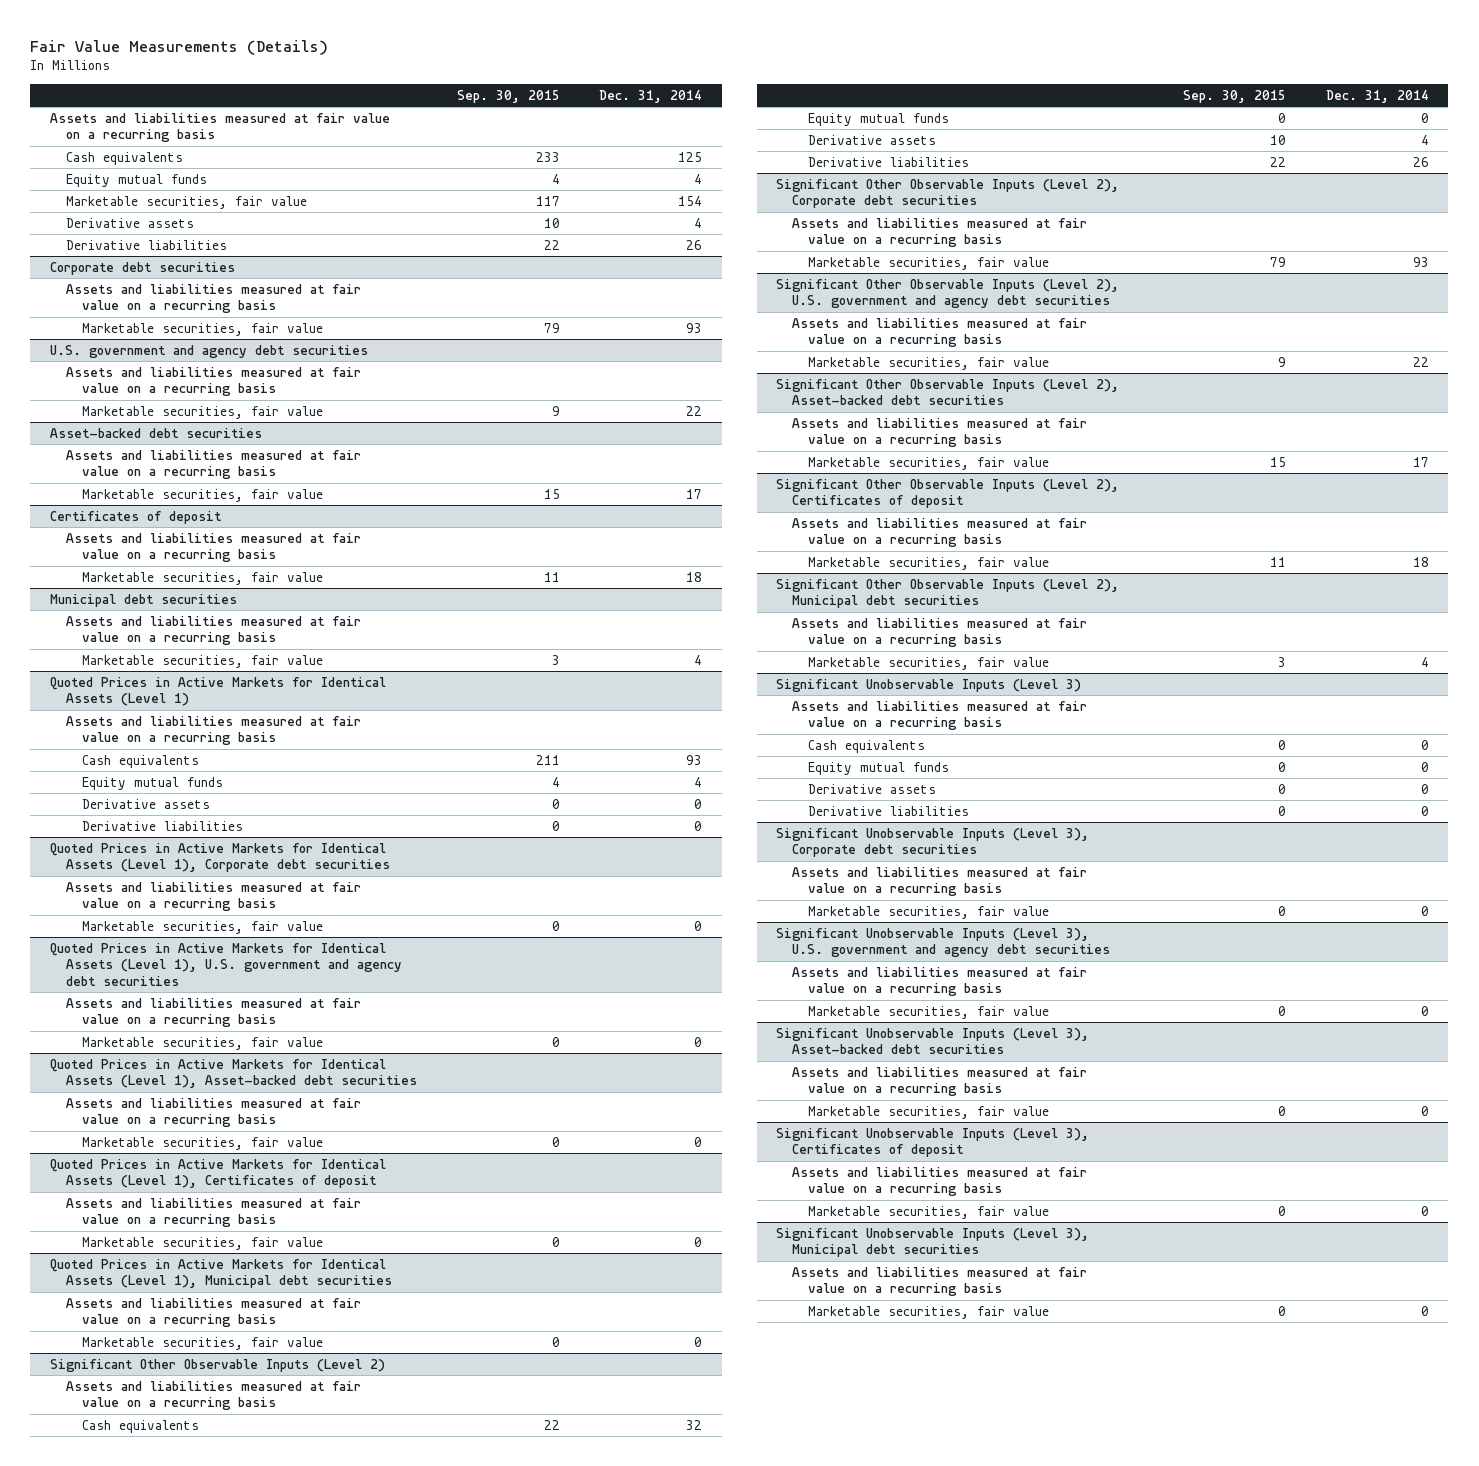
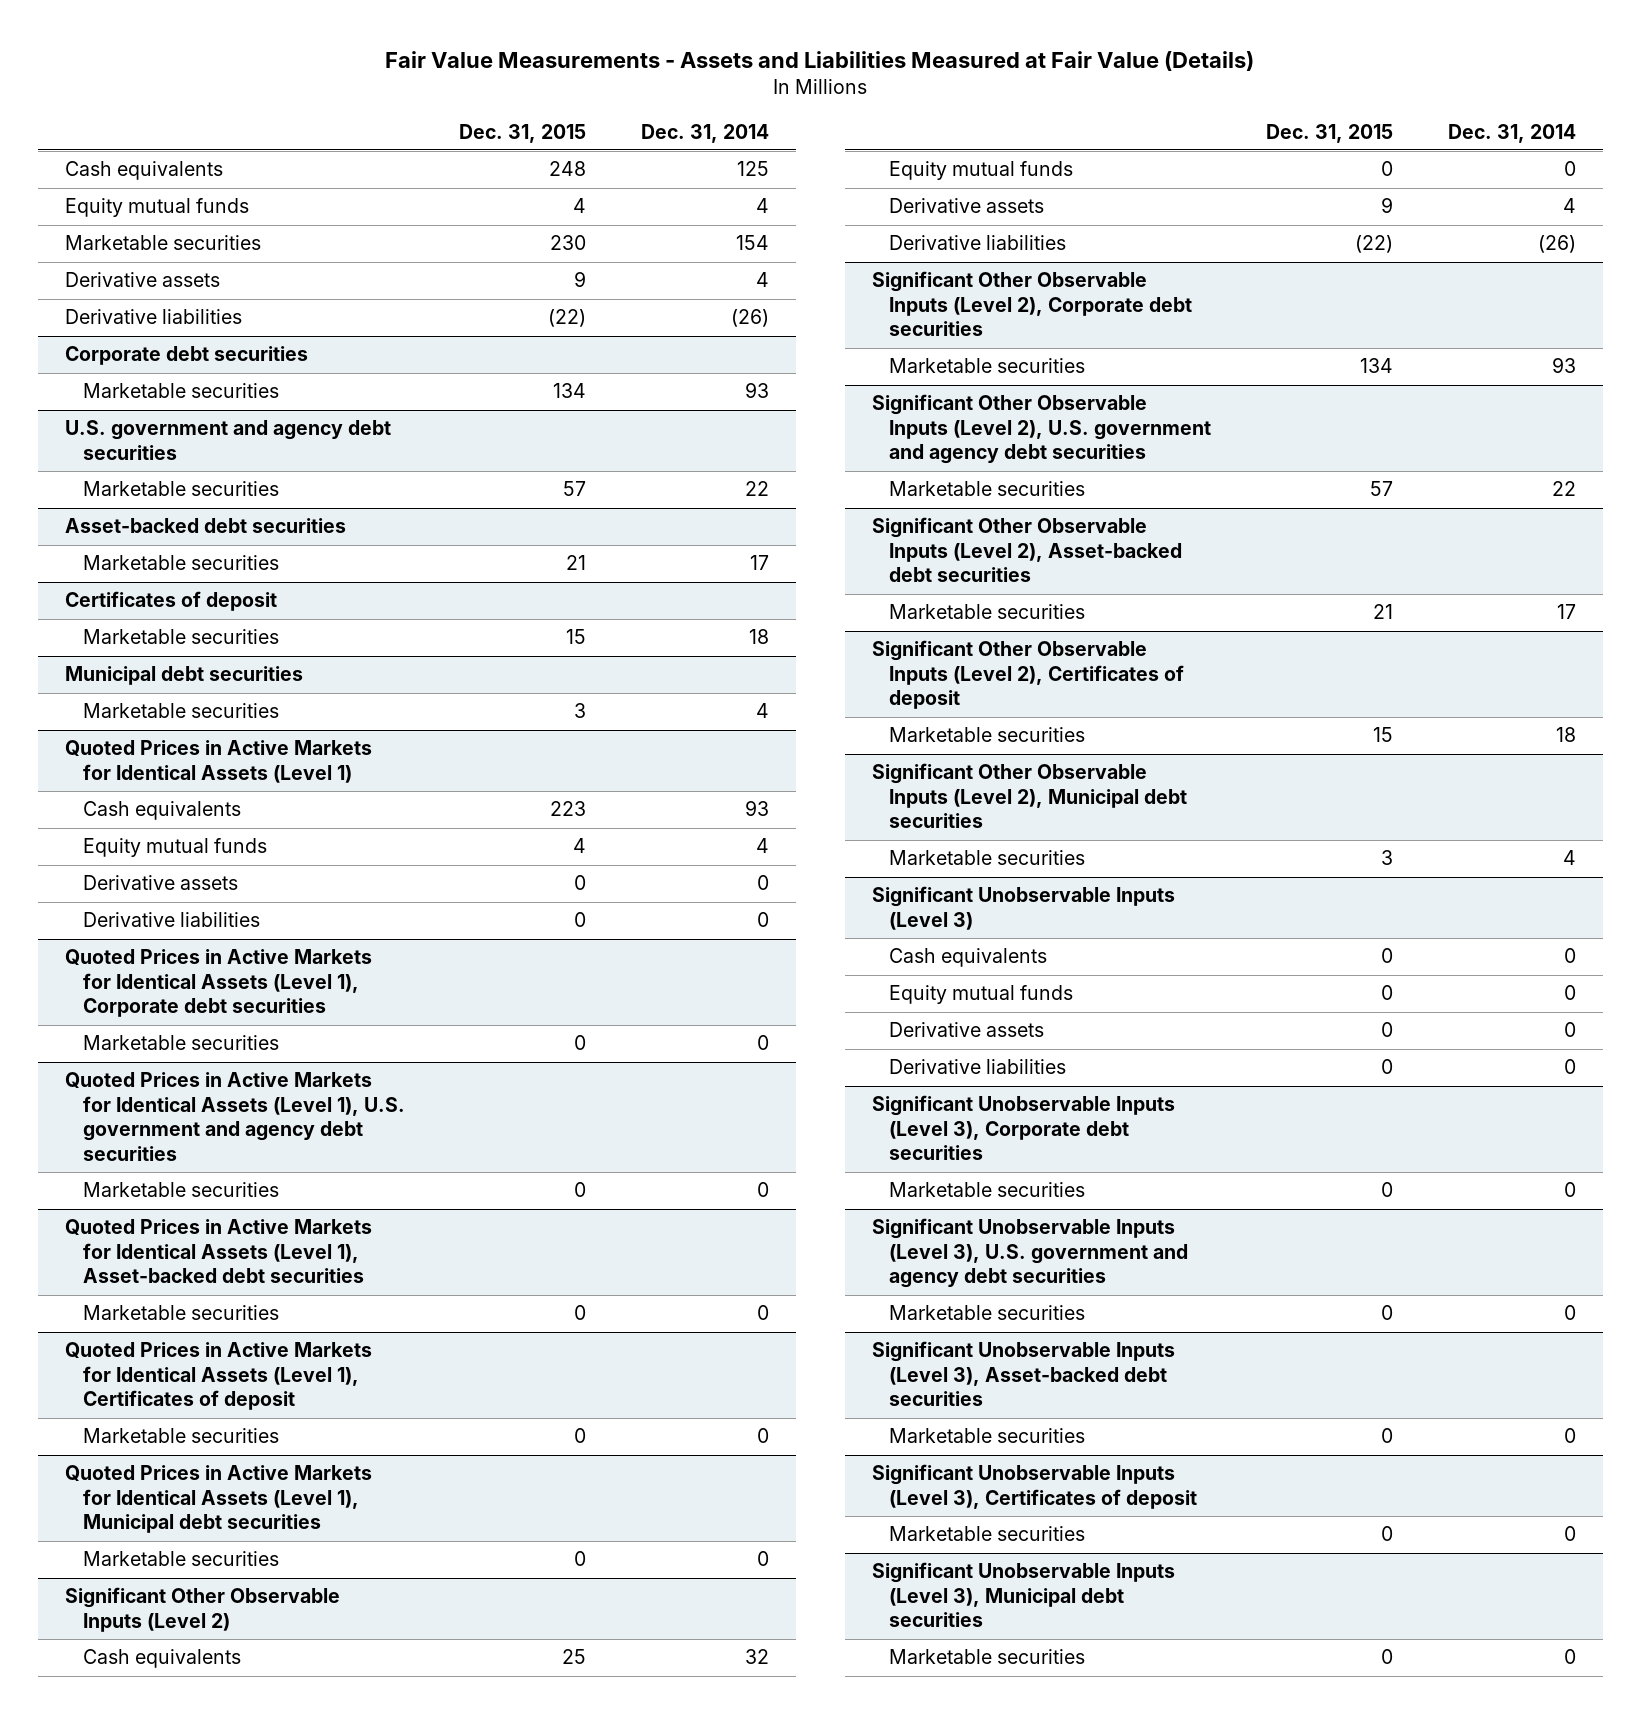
[30,39,329,55] Fair Value Measurements (Details) -> [385,50,1255,71] Fair Value Measurements - Assets and Liabilities Measured at Fair Value (Details)
[456,89,560,103] Sep. 30, 2015 -> none
none -> [459,123,587,143] Dec. 31, 2015
[50,112,391,143] Assets and liabilities measured at fair value on a recurring basis -> none
[66,195,308,209] Marketable securities, fair value -> [65,235,262,251] Marketable securities
[686,239,703,250] 26 -> [730,309,769,328] (26)
[66,283,362,314] Assets and liabilities measured at fair value on a recurring basis -> none
[82,322,324,336] Marketable securities, fair value -> [82,383,279,399] Marketable securities
[66,366,362,397] Assets and liabilities measured at fair value on a recurring basis -> none
[82,405,324,419] Marketable securities, fair value -> [82,481,279,497] Marketable securities
[66,449,362,480] Assets and liabilities measured at fair value on a recurring basis -> none
[82,488,324,502] Marketable securities, fair value -> [82,555,279,571] Marketable securities
[66,532,362,563] Assets and liabilities measured at fair value on a recurring basis -> none
[82,571,324,585] Marketable securities, fair value -> [82,629,279,645] Marketable securities
[66,615,362,646] Assets and liabilities measured at fair value on a recurring basis -> none
[82,654,324,668] Marketable securities, fair value -> [82,703,279,719] Marketable securities
[66,715,362,746] Assets and liabilities measured at fair value on a recurring basis -> none
[66,881,362,912] Assets and liabilities measured at fair value on a recurring basis -> none
[82,920,324,934] Marketable securities, fair value -> [82,1035,279,1051] Marketable securities
[66,997,362,1028] Assets and liabilities measured at fair value on a recurring basis -> none
[82,1036,324,1050] Marketable securities, fair value -> [82,1182,279,1198] Marketable securities
[66,1097,362,1128] Assets and liabilities measured at fair value on a recurring basis -> none
[82,1136,324,1150] Marketable securities, fair value -> [82,1305,279,1321] Marketable securities
[66,1197,362,1228] Assets and liabilities measured at fair value on a recurring basis -> none
[82,1236,324,1250] Marketable securities, fair value -> [82,1428,279,1444] Marketable securities
[66,1297,362,1328] Assets and liabilities measured at fair value on a recurring basis -> none
[82,1336,324,1350] Marketable securities, fair value -> [82,1551,279,1567] Marketable securities
[66,1380,362,1411] Assets and liabilities measured at fair value on a recurring basis -> none
[1412,156,1429,167] 26 -> [1537,235,1576,254] (26)
[792,217,1088,248] Assets and liabilities measured at fair value on a recurring basis -> none
[808,256,1050,270] Marketable securities, fair value -> [889,358,1086,374] Marketable securities
[792,317,1088,348] Assets and liabilities measured at fair value on a recurring basis -> none
[808,356,1050,370] Marketable securities, fair value -> [889,481,1086,497] Marketable securities
[792,417,1088,448] Assets and liabilities measured at fair value on a recurring basis -> none
[808,456,1050,470] Marketable securities, fair value -> [889,604,1086,620] Marketable securities
[792,517,1088,548] Assets and liabilities measured at fair value on a recurring basis -> none
[808,556,1050,570] Marketable securities, fair value -> [889,727,1086,743] Marketable securities
[792,617,1088,648] Assets and liabilities measured at fair value on a recurring basis -> none
[808,656,1050,670] Marketable securities, fair value -> [889,850,1086,866] Marketable securities
[792,700,1088,731] Assets and liabilities measured at fair value on a recurring basis -> none
[792,866,1088,897] Assets and liabilities measured at fair value on a recurring basis -> none
[808,905,1050,919] Marketable securities, fair value -> [889,1182,1086,1198] Marketable securities
[792,966,1088,997] Assets and liabilities measured at fair value on a recurring basis -> none
[808,1005,1050,1019] Marketable securities, fair value -> [889,1305,1086,1321] Marketable securities
[792,1066,1088,1097] Assets and liabilities measured at fair value on a recurring basis -> none
[808,1105,1050,1119] Marketable securities, fair value -> [889,1428,1086,1444] Marketable securities
[792,1166,1088,1197] Assets and liabilities measured at fair value on a recurring basis -> none
[808,1205,1050,1219] Marketable securities, fair value -> [889,1526,1086,1542] Marketable securities
[792,1266,1088,1297] Assets and liabilities measured at fair value on a recurring basis -> none
[808,1305,1050,1319] Marketable securities, fair value -> [889,1649,1086,1665] Marketable securities

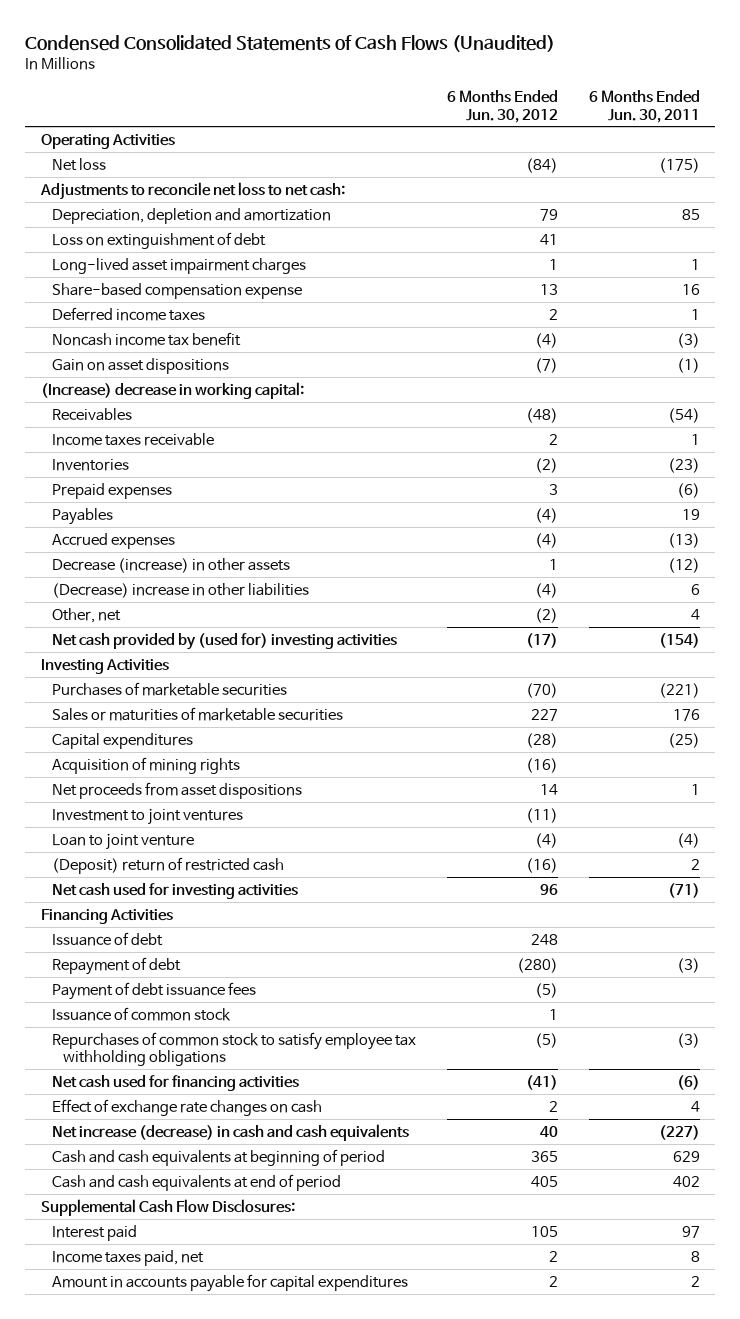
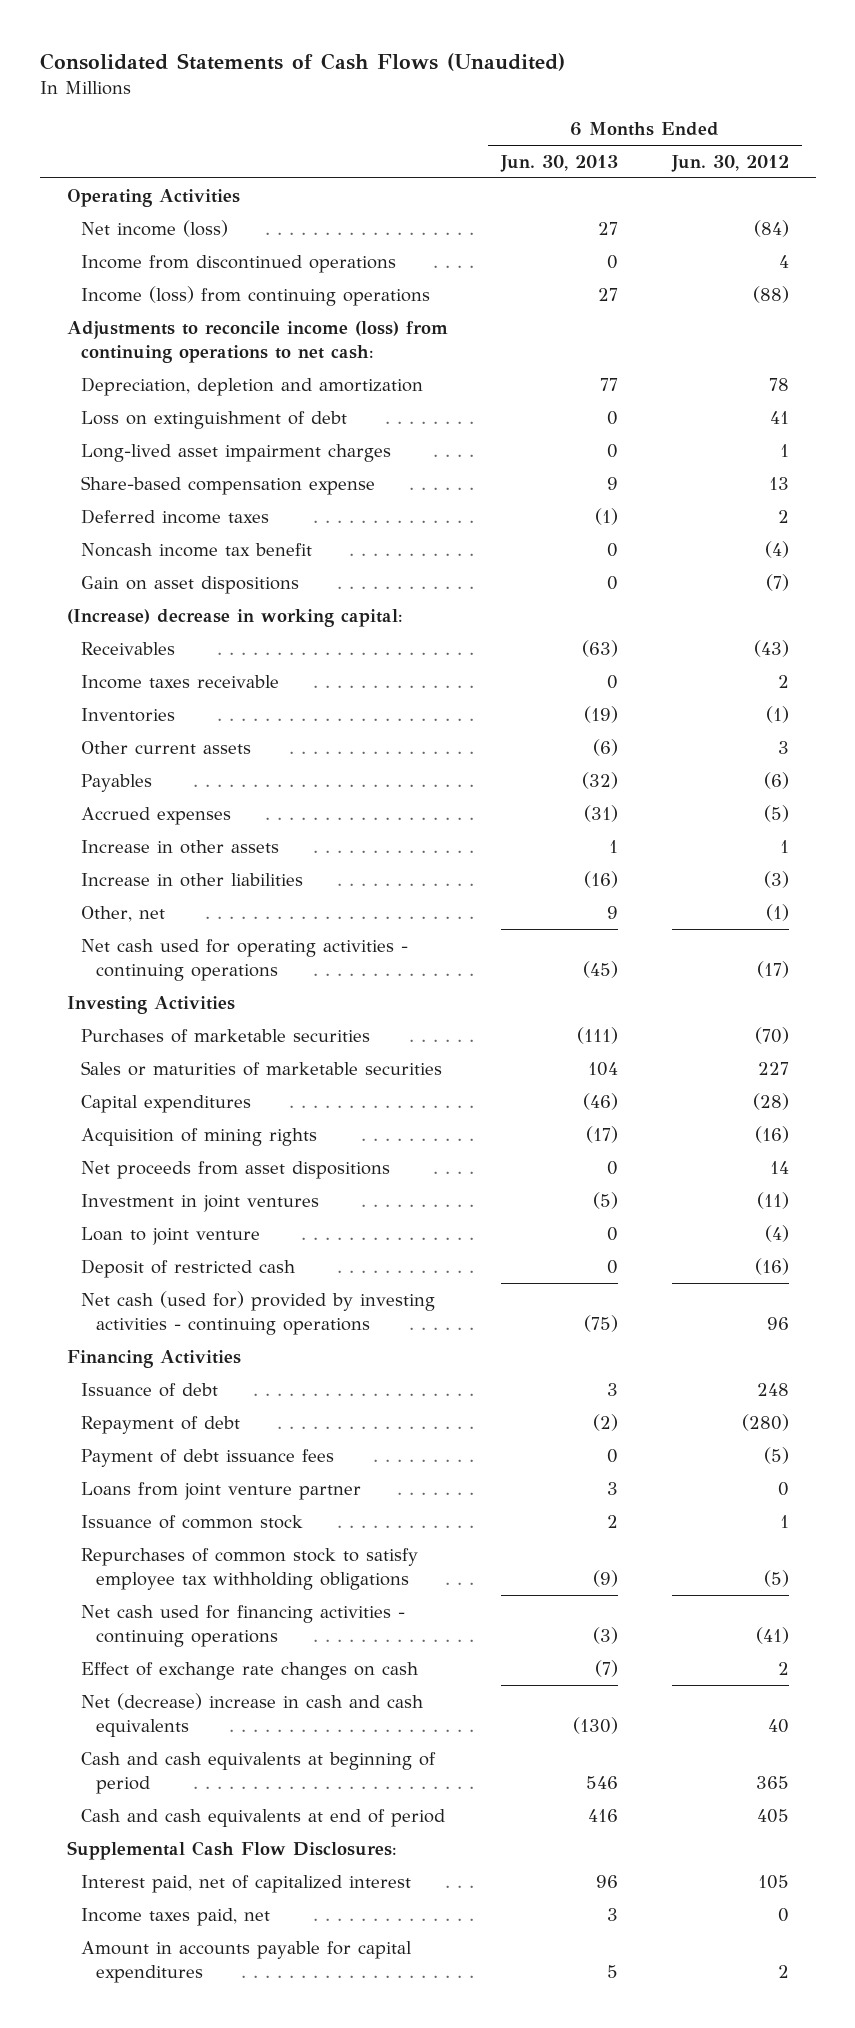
[25,34,556,52] Condensed Consolidated Statements of Cash Flows (Unaudited) -> [39,52,565,71] Consolidated Statements of Cash Flows (Unaudited)
[588,89,700,123] 6 Months Ended Jun. 30, 2011 -> none
none -> [500,154,619,172] Jun. 30, 2013
[51,157,106,171] Net loss -> [81,219,229,237] Net income (loss)
none -> [81,254,397,273] Income from discontinued operations
none -> [81,285,431,306] Income (loss) from continuing operations
[39,181,345,200] Adjustments to reconcile net loss to net cash: -> [66,320,448,363] Adjustments to reconcile income (loss) from continuing operations to net cash:
[539,208,558,221] 79 -> [768,377,789,391] 78
[525,407,558,423] (48) -> [753,639,789,657] (43)
[51,482,172,499] Prepaid expenses -> none
[534,457,558,473] (2) -> [765,705,789,723] (1)
none -> [81,740,252,754] Other current assets
[534,507,558,523] (4) -> [763,771,789,789] (6)
[534,532,558,548] (4) -> [763,804,789,822] (5)
[51,557,290,573] Decrease (increase) in other assets -> [81,839,280,854] Increase in other assets
[51,582,309,598] (Decrease) increase in other liabilities -> [81,872,304,887] Increase in other liabilities
[534,582,558,598] (4) -> [763,870,789,888] (3)
[534,607,558,623] (2) -> [765,903,789,921] (1)
[51,632,397,650] Net cash provided by (used for) investing activities -> [81,938,409,981] Net cash used for operating activities - continuing operations
[51,807,243,825] Investment to joint ventures -> [81,1193,320,1212] Investment in joint ventures
[51,856,284,874] (Deposit) return of restricted cash -> [81,1258,296,1278] Deposit of restricted cash
[51,882,298,899] Net cash used for investing activities -> [81,1290,436,1335] Net cash (used for) provided by investing activities - continuing operations
none -> [81,1481,362,1500] Loans from joint venture partner
[51,1074,299,1091] Net cash used for financing activities -> [81,1604,406,1647] Net cash used for financing activities - continuing operations
[51,1123,409,1141] Net increase (decrease) in cash and cash equivalents -> [81,1692,424,1737] Net (decrease) increase in cash and cash equivalents
[51,1224,137,1241] Interest paid -> [81,1874,412,1893] Interest paid, net of capitalized interest
[548,1250,558,1262] 2 -> [777,1907,789,1922] 0

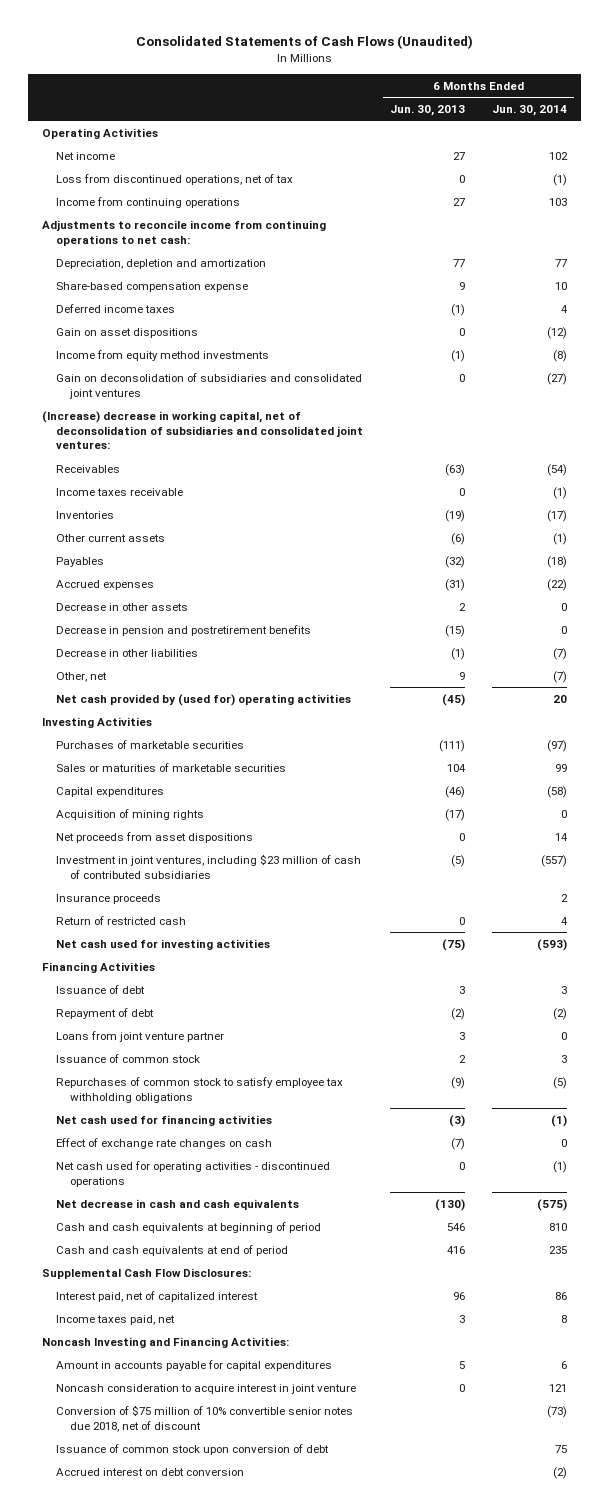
[670,154,789,172] Jun. 30, 2012 -> none
none -> [492,104,568,116] Jun. 30, 2014
[81,219,229,237] Net income (loss) -> [56,151,116,160] Net income
[81,254,397,273] Income from discontinued operations -> [56,173,294,185] Loss from discontinued operations, net of tax
[81,285,431,306] Income (loss) from continuing operations -> [56,196,241,208] Income from continuing operations
[66,320,448,363] Adjustments to reconcile income (loss) from continuing operations to net cash: -> [41,219,326,246] Adjustments to reconcile income from continuing operations to net cash:
[81,410,348,429] Loss on extinguishment of debt -> none
[81,443,392,462] Long-lived asset impairment charges -> none
[81,542,313,557] Noncash income tax benefit -> none
none -> [56,349,270,361] Income from equity method investments
none -> [56,372,363,399] Gain on deconsolidation of subsidiaries and consolidated joint ventures
[66,608,403,627] (Increase) decrease in working capital: -> [41,410,364,450] (Increase) decrease in working capital, net of deconsolidation of subsidiaries and consolidated joint ventures:
[81,839,280,854] Increase in other assets -> [56,602,189,611] Decrease in other assets
[609,839,619,853] 1 -> [459,602,467,611] 2
none -> [56,624,312,636] Decrease in pension and postretirement benefits
[81,872,304,887] Increase in other liabilities -> [56,648,199,657] Decrease in other liabilities
[584,870,619,888] (16) -> [451,647,466,660] (1)
[81,938,409,981] Net cash used for operating activities - continuing operations -> [56,693,352,706] Net cash provided by (used for) operating activities
[81,1226,261,1245] Loan to joint venture -> none
[81,1193,320,1212] Investment in joint ventures -> [56,853,362,879] Investment in joint ventures, including $23 million of cash of contributed subsidiaries
none -> [56,893,162,904] Insurance proceeds
[81,1258,296,1278] Deposit of restricted cash -> [56,915,187,925] Return of restricted cash
[81,1290,436,1335] Net cash (used for) provided by investing activities - continuing operations -> [56,938,271,950] Net cash used for investing activities
[81,1448,335,1467] Payment of debt issuance fees -> none
[81,1604,406,1647] Net cash used for financing activities - continuing operations -> [56,1114,273,1126] Net cash used for financing activities
none -> [56,1160,331,1187] Net cash used for operating activities - discontinued operations
[81,1692,424,1737] Net (decrease) increase in cash and cash equivalents -> [56,1198,300,1210] Net decrease in cash and cash equivalents
none -> [41,1336,289,1348] Noncash Investing and Financing Activities:
none -> [56,1383,357,1394] Noncash consideration to acquire interest in joint venture
none -> [56,1404,354,1432] Conversion of $75 million of 10% convertible senior notes due 2018, net of discount
none -> [56,1443,330,1455] Issuance of common stock upon conversion of debt
none -> [56,1467,245,1476] Accrued interest on debt conversion

